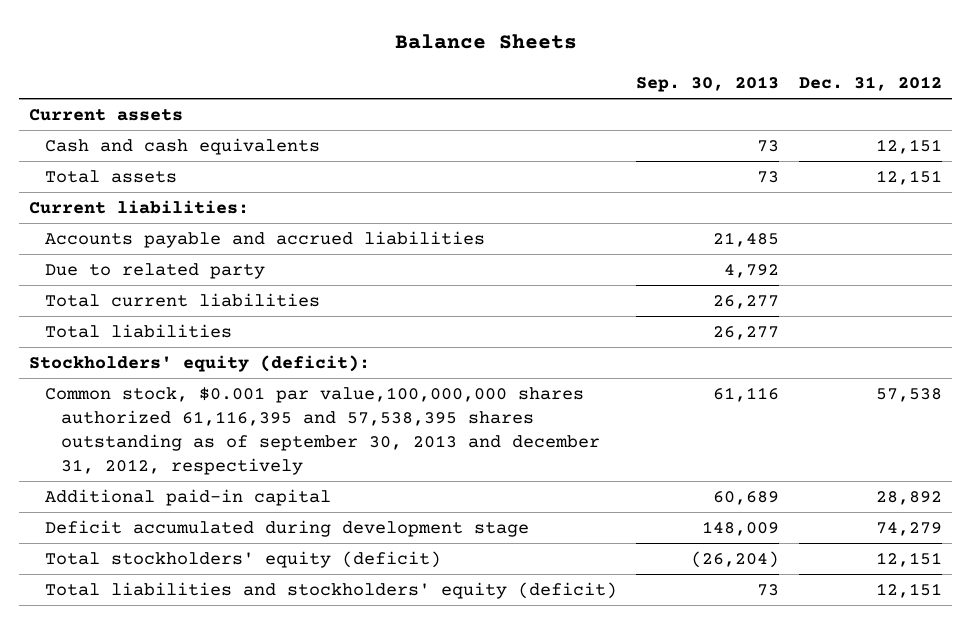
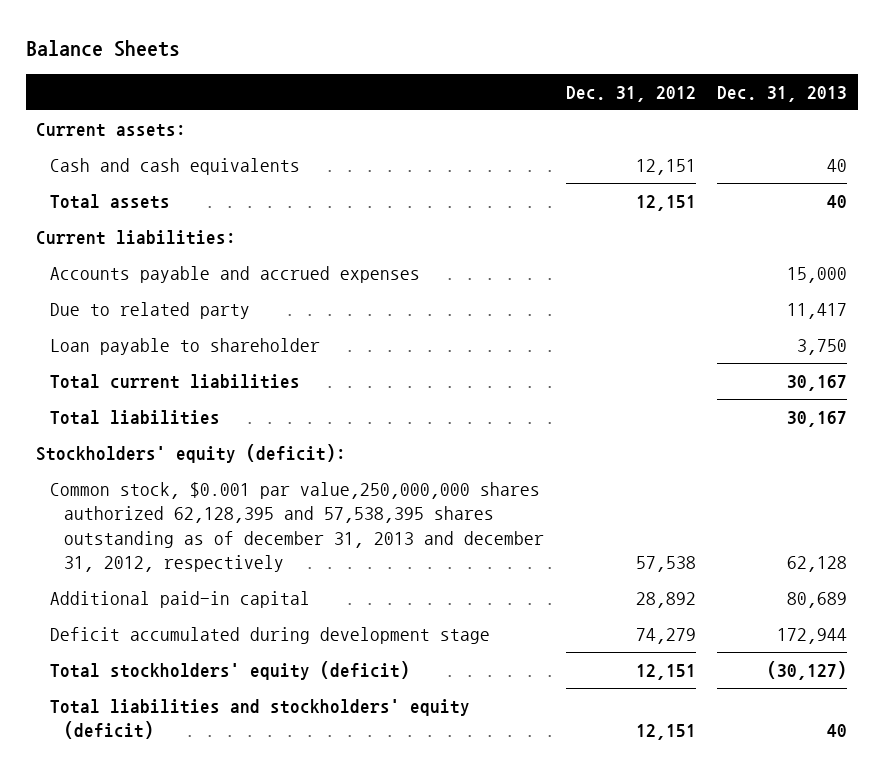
[636,76,780,93] Sep. 30, 2013 -> none
none -> [717,86,848,103] Dec. 31, 2013
[29,108,184,121] Current assets -> [36,122,187,137] Current assets:
[44,230,485,248] Accounts payable and accrued liabilities -> [50,265,421,283] Accounts payable and accrued expenses
none -> [50,337,321,355] Loan payable to shareholder
[44,386,600,475] Common stock, $0.001 par value,100,000,000 shares authorized 61,116,395 and 57,538,395 shares outstanding as of september 30, 2013 and december 31, 2012, respectively -> [50,481,544,573] Common stock, $0.001 par value,250,000,000 shares authorized 62,128,395 and 57,538,395 shares outstanding as of december 31, 2013 and december 31, 2012, respectively

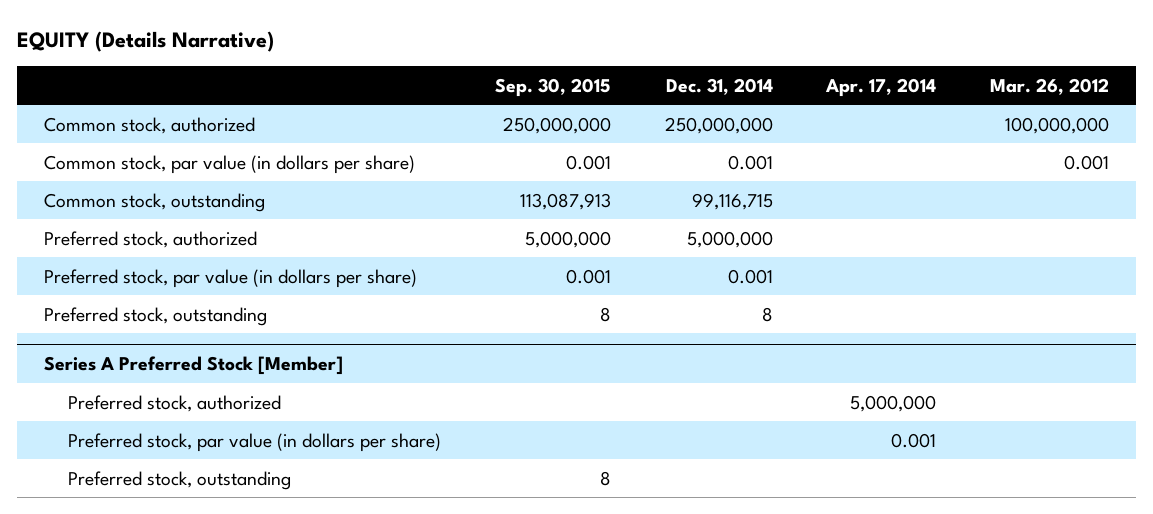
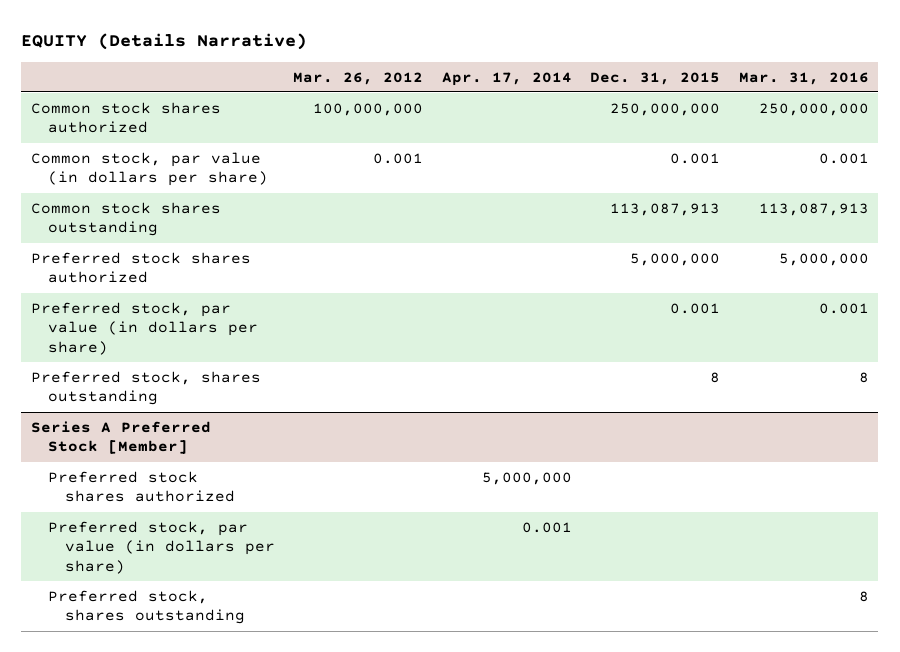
[495,77,612,97] Sep. 30, 2015 -> none
[665,77,773,95] Dec. 31, 2014 -> none
none -> [590,71,721,85] Dec. 31, 2015
none -> [738,71,869,85] Mar. 31, 2016
[43,116,255,134] Common stock, authorized -> [30,101,221,134] Common stock shares authorized
[43,192,265,212] Common stock, outstanding -> [30,201,221,237] Common stock shares outstanding
[43,230,257,248] Preferred stock, authorized -> [30,251,251,284] Preferred stock shares authorized
[43,306,267,326] Preferred stock, outstanding -> [30,370,261,406] Preferred stock, shares outstanding
[68,394,282,412] Preferred stock, authorized -> [47,470,235,503] Preferred stock shares authorized
[68,470,292,490] Preferred stock, outstanding -> [47,589,245,625] Preferred stock, shares outstanding

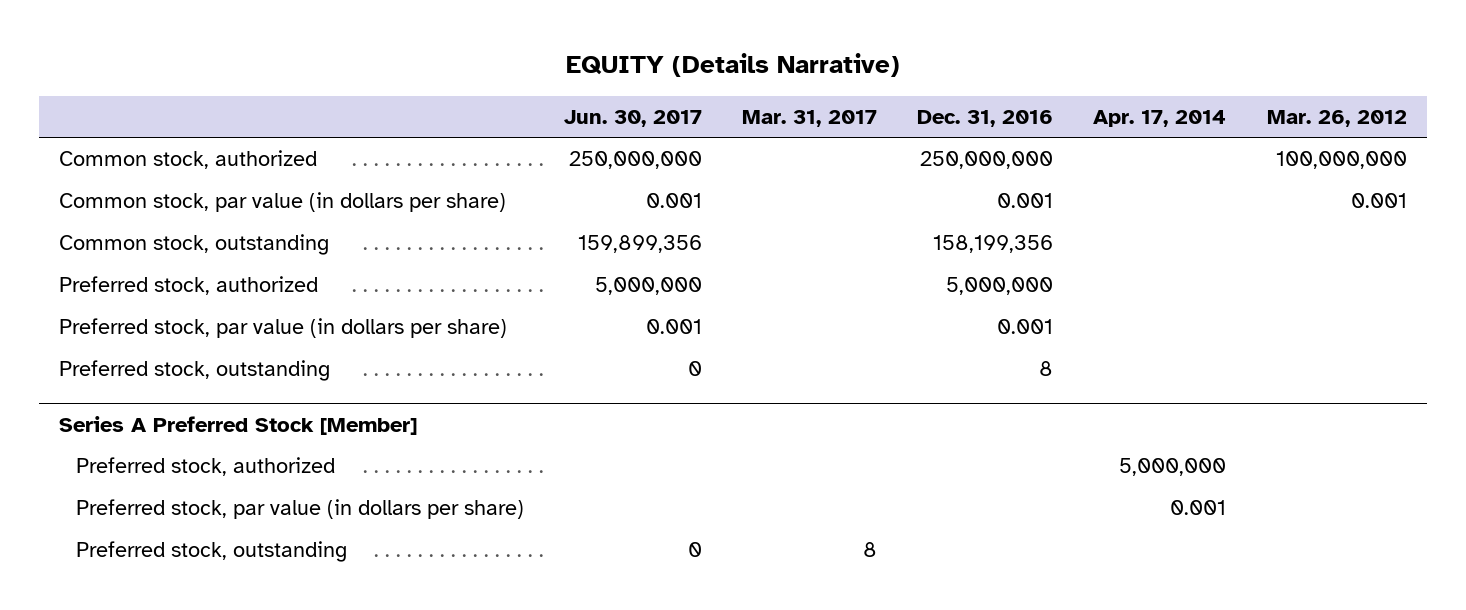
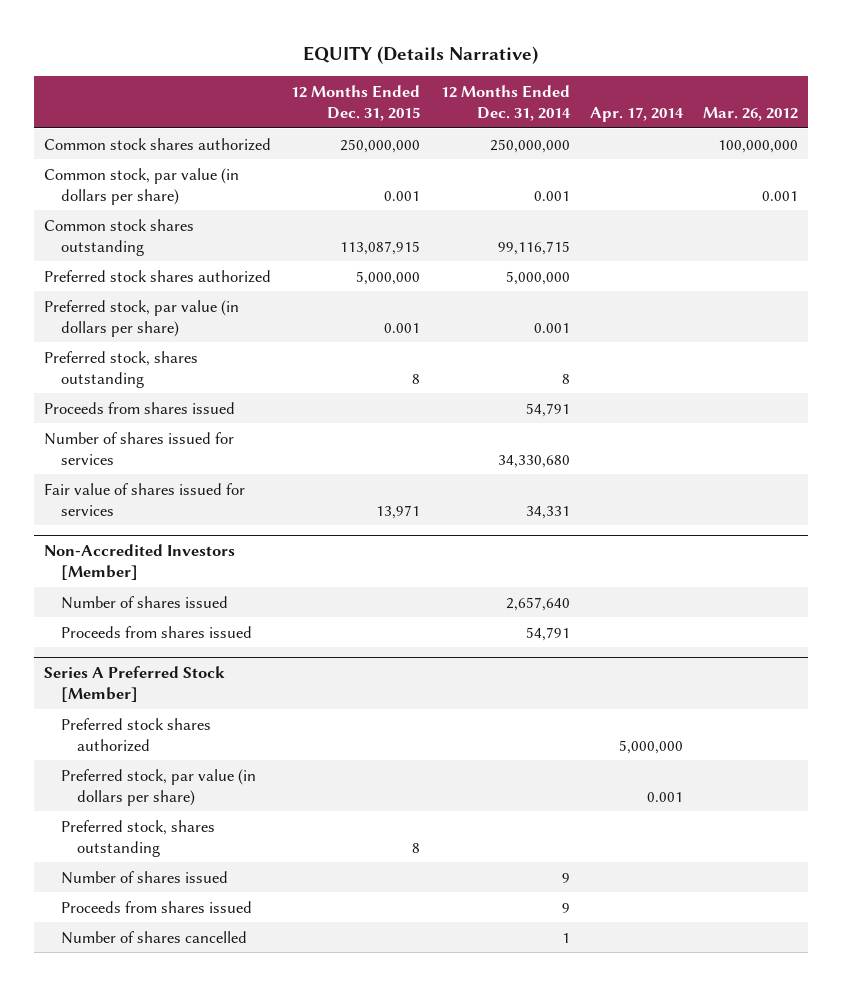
[564,109,703,127] Jun. 30, 2017 -> none
[742,109,878,127] Mar. 31, 2017 -> none
[917,109,1054,127] Dec. 31, 2016 -> none
none -> [291,84,421,122] 12 Months Ended Dec. 31, 2015
none -> [440,84,571,122] 12 Months Ended Dec. 31, 2014
[59,150,318,170] Common stock, authorized -> [43,137,271,151] Common stock shares authorized
[59,234,330,256] Common stock, outstanding -> [43,218,194,256] Common stock shares outstanding
[59,276,319,296] Preferred stock, authorized -> [43,269,271,283] Preferred stock shares authorized
[59,360,331,382] Preferred stock, outstanding -> [43,350,198,388] Preferred stock, shares outstanding
none -> [43,401,235,414] Proceeds from shares issued
none -> [43,431,234,465] Number of shares issued for services
none -> [43,482,245,516] Fair value of shares issued for services
none -> [43,544,235,581] Non-Accredited Investors [Member]
none -> [60,595,228,609] Number of shares issued
none -> [60,625,252,638] Proceeds from shares issued
[76,457,336,477] Preferred stock, authorized -> [60,717,211,752] Preferred stock shares authorized
[76,541,348,563] Preferred stock, outstanding -> [60,819,215,857] Preferred stock, shares outstanding
none -> [60,870,228,884] Number of shares issued
none -> [60,900,252,913] Proceeds from shares issued
none -> [60,930,247,944] Number of shares cancelled

